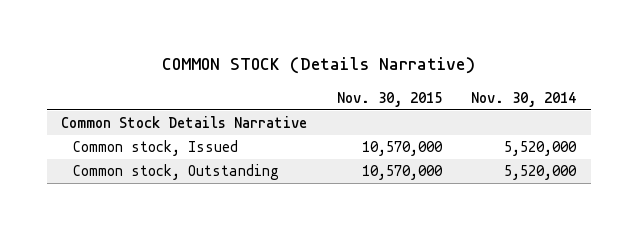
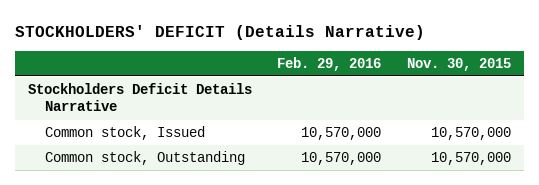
[161,57,475,75] COMMON STOCK (Details Narrative) -> [15,24,426,40] STOCKHOLDERS' DEFICIT (Details Narrative)
[471,92,577,108] Nov. 30, 2014 -> none
none -> [277,56,382,71] Feb. 29, 2016
[61,116,308,129] Common Stock Details Narrative -> [27,83,252,112] Stockholders Deficit Details Narrative

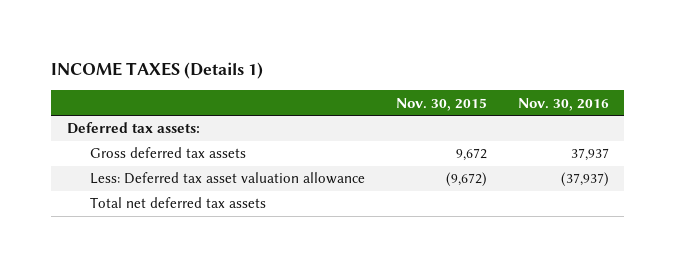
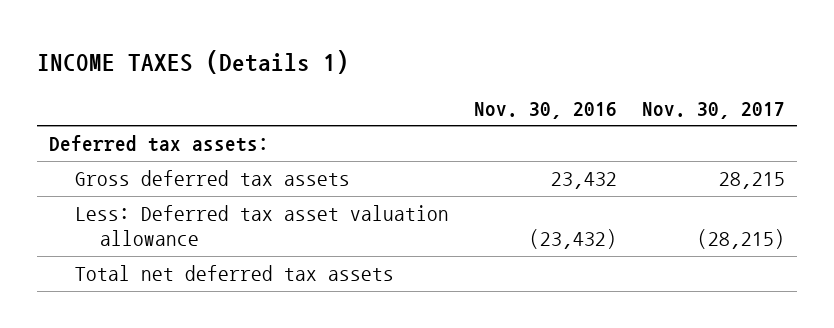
[395,97,487,111] Nov. 30, 2015 -> none
none -> [641,101,785,119] Nov. 30, 2017
[570,148,609,162] 37,937 -> [550,172,617,190] 23,432
[560,172,609,188] (37,937) -> [528,229,617,250] (23,432)

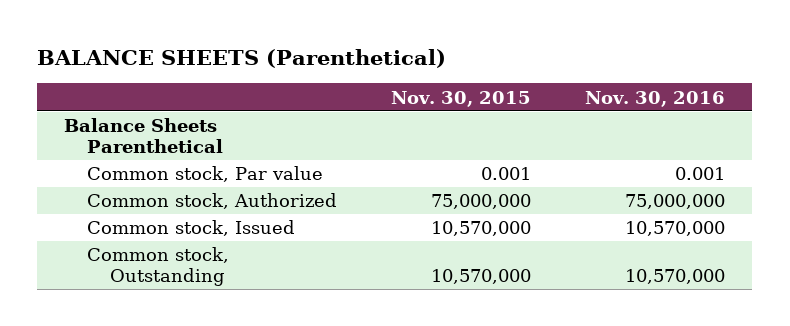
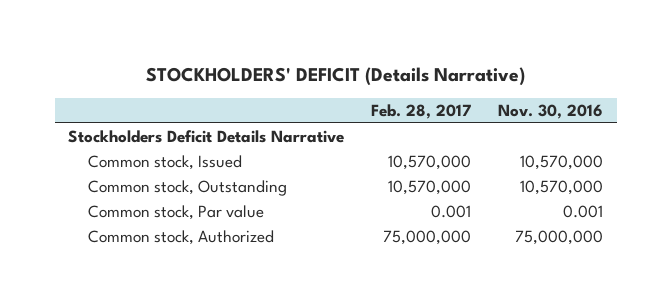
[37,49,447,69] BALANCE SHEETS (Parenthetical) -> [145,66,525,86] STOCKHOLDERS' DEFICIT (Details Narrative)
[391,90,532,107] Nov. 30, 2015 -> none
none -> [371,103,472,119] Feb. 28, 2017
[64,118,224,154] Balance Sheets Parenthetical -> none
none -> [68,129,345,143] Stockholders Deficit Details Narrative
[87,166,324,183] Common stock, Par value -> [87,204,264,220] Common stock, Par value
[87,193,338,210] Common stock, Authorized -> [87,229,274,245] Common stock, Authorized

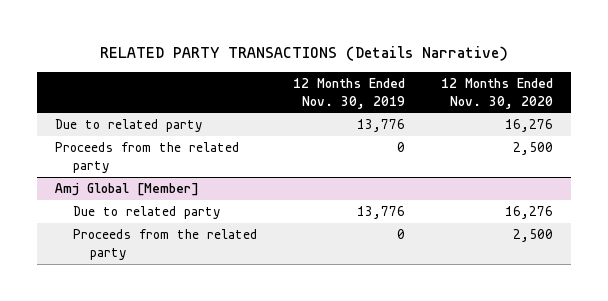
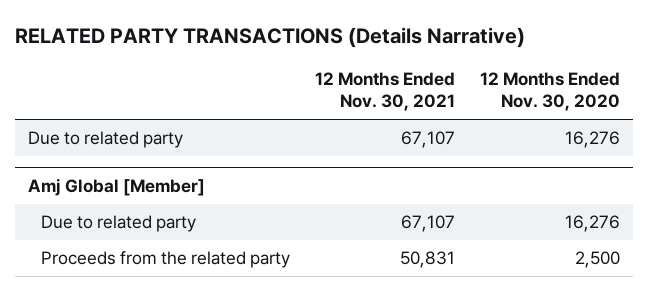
[292,77,405,109] 12 Months Ended Nov. 30, 2019 -> none
none -> [314,71,455,112] 12 Months Ended Nov. 30, 2021
[54,142,239,173] Proceeds from the related party -> none

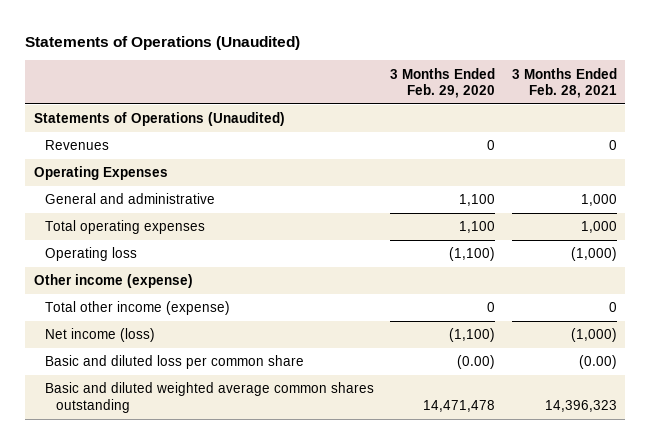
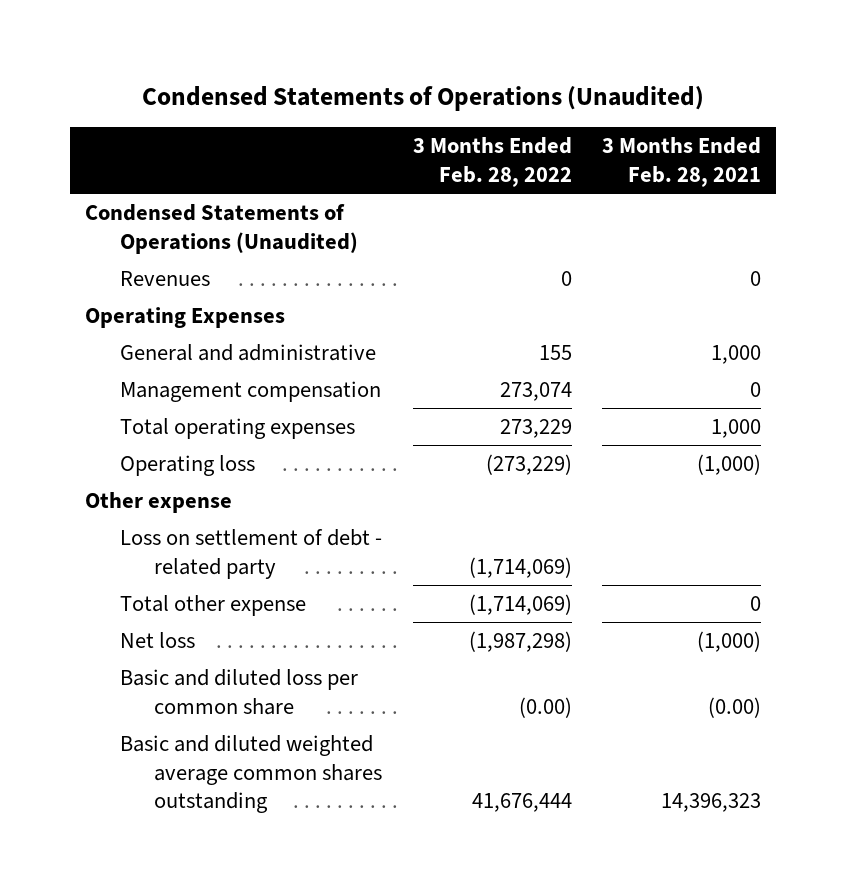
[25,35,301,50] Statements of Operations (Unaudited) -> [142,85,705,111] Condensed Statements of Operations (Unaudited)
[390,67,496,98] 3 Months Ended Feb. 29, 2020 -> none
none -> [412,137,572,187] 3 Months Ended Feb. 28, 2022
[33,112,285,127] Statements of Operations (Unaudited) -> [85,204,358,254] Condensed Statements of Operations (Unaudited)
none -> [119,381,381,403] Management compensation
[33,274,193,289] Other income (expense) -> [85,492,233,514] Other expense
none -> [119,529,382,579] Loss on settlement of debt - related party
[44,301,230,316] Total other income (expense) -> [119,595,306,617] Total other expense
[44,328,155,343] Net income (loss) -> [119,632,195,649] Net loss

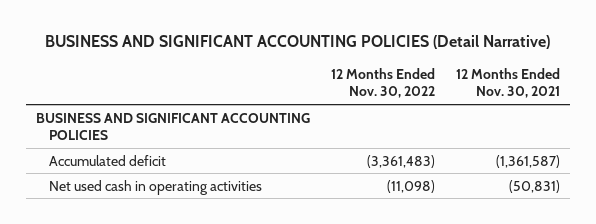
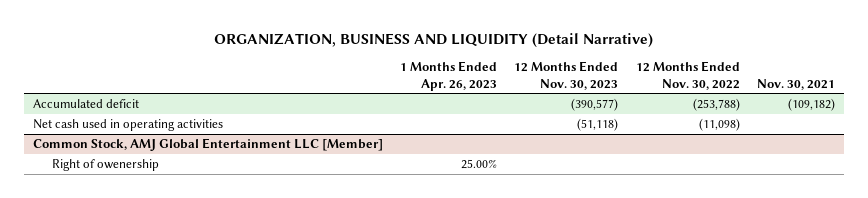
[44,35,550,50] BUSINESS AND SIGNIFICANT ACCOUNTING POLICIES (Detail Narrative) -> [213,33,653,49] ORGANIZATION, BUSINESS AND LIQUIDITY (Detail Narrative)
[455,67,560,99] 12 Months Ended Nov. 30, 2021 -> none
none -> [400,61,498,91] 1 Months Ended Apr. 26, 2023
none -> [514,61,619,90] 12 Months Ended Nov. 30, 2023
none -> [757,78,836,90] Nov. 30, 2021
[36,112,311,140] BUSINESS AND SIGNIFICANT ACCOUNTING POLICIES -> none
[366,154,435,168] (3,361,483) -> [692,98,740,112] (253,788)
[49,179,263,195] Net used cash in operating activities -> [32,119,223,132] Net cash used in operating activities
none -> [32,138,383,152] Common Stock, AMJ Global Entertainment LLC [Member]
none -> [51,159,159,172] Right of owenership

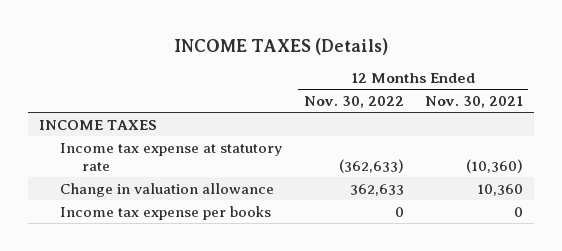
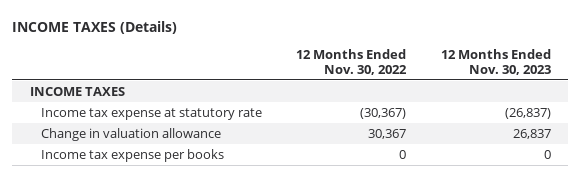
[424,96,523,109] Nov. 30, 2021 -> none
none -> [441,48,552,75] 12 Months Ended Nov. 30, 2023
[338,158,404,173] (362,633) -> [360,107,407,119] (30,367)
[349,183,404,196] 362,633 -> [368,128,407,139] 30,367

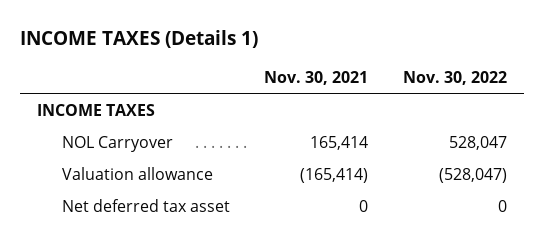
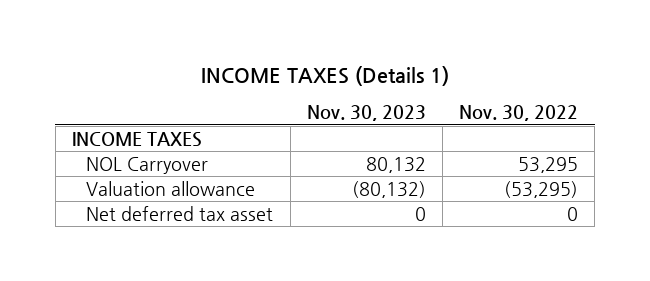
[264,70,369,85] Nov. 30, 2021 -> none
none -> [306,105,426,122] Nov. 30, 2023
[448,135,507,150] 528,047 -> [518,156,579,173] 53,295
[438,167,507,183] (528,047) -> [504,180,579,198] (53,295)

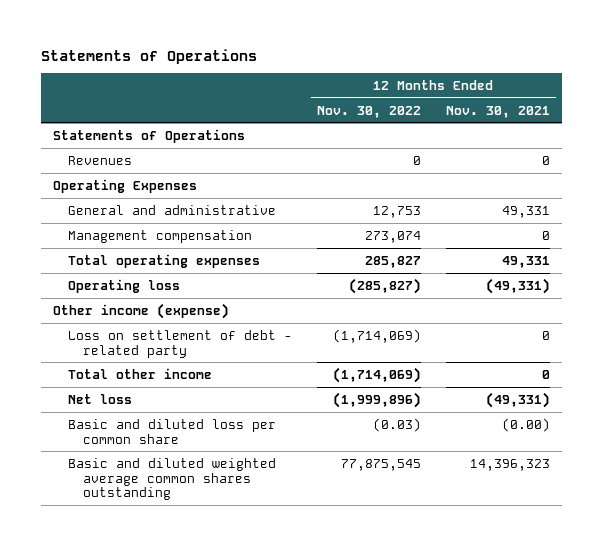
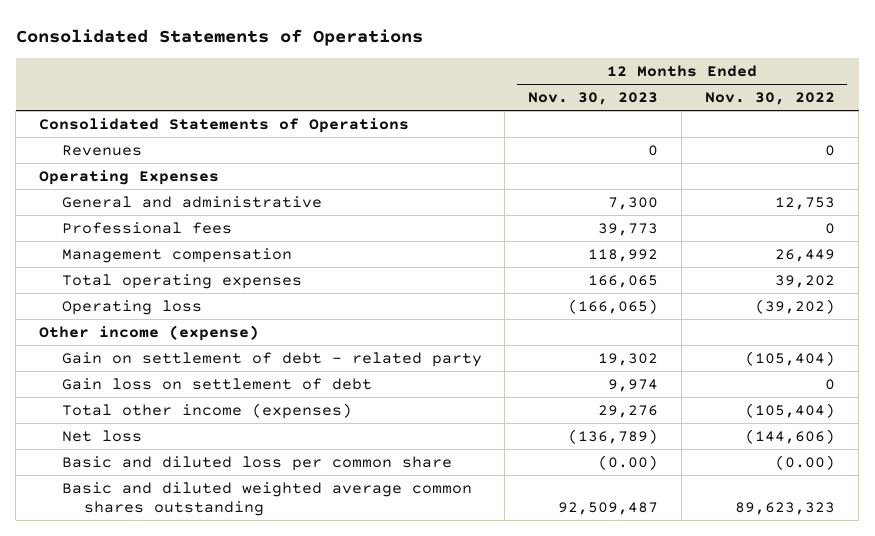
[40,48,257,64] Statements of Operations -> [15,28,423,46] Consolidated Statements of Operations
[445,105,550,118] Nov. 30, 2021 -> none
none -> [528,92,659,106] Nov. 30, 2023
[53,128,246,143] Statements of Operations -> [39,117,410,133] Consolidated Statements of Operations
none -> [61,221,232,234] Professional fees
[364,230,421,243] 273,074 -> [775,248,836,262] 26,449
[364,255,421,268] 285,827 -> [775,274,836,288] 39,202
[348,277,421,294] (285,827) -> [755,298,836,314] (39,202)
[67,329,292,358] Loss on settlement of debt - related party -> [61,351,482,367] Gain on settlement of debt - related party
[332,328,421,343] (1,714,069) -> [745,350,836,366] (105,404)
none -> [61,377,372,390] Gain loss on settlement of debt
[67,367,212,379] Total other income -> [61,402,352,419] Total other income (expenses)
[332,366,421,383] (1,714,069) -> [745,402,836,418] (105,404)
[332,391,421,408] (1,999,896) -> [745,428,836,444] (144,606)
[372,417,421,432] (0.03) -> [775,454,836,470] (0.00)
[340,458,421,471] 77,875,545 -> [735,502,836,516] 89,623,323

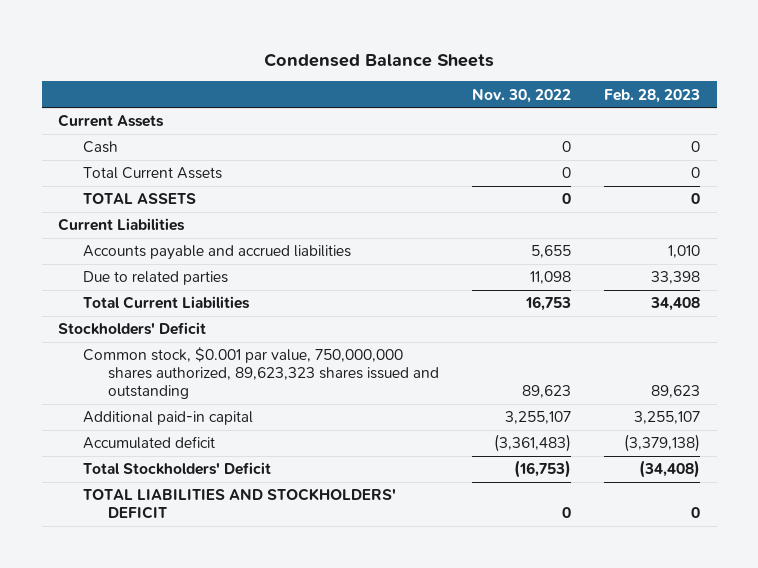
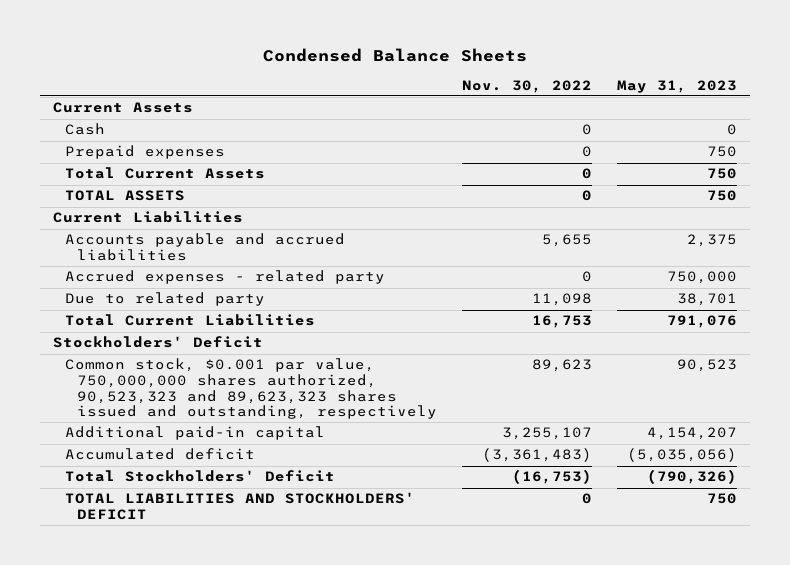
[604,88,701,103] Feb. 28, 2023 -> none
none -> [617,79,738,93] May 31, 2023
none -> [64,145,225,160] Prepaid expenses
none -> [64,270,385,285] Accrued expenses - related party
[83,271,229,286] Due to related parties -> [64,292,265,307] Due to related party
[83,347,439,400] Common stock, $0.001 par value, 750,000,000 shares authorized, 89,623,323 shares issued and outstanding -> [64,358,437,420] Common stock, $0.001 par value, 750,000,000 shares authorized, 90,523,323 and 89,623,323 shares issued and outstanding, respectively

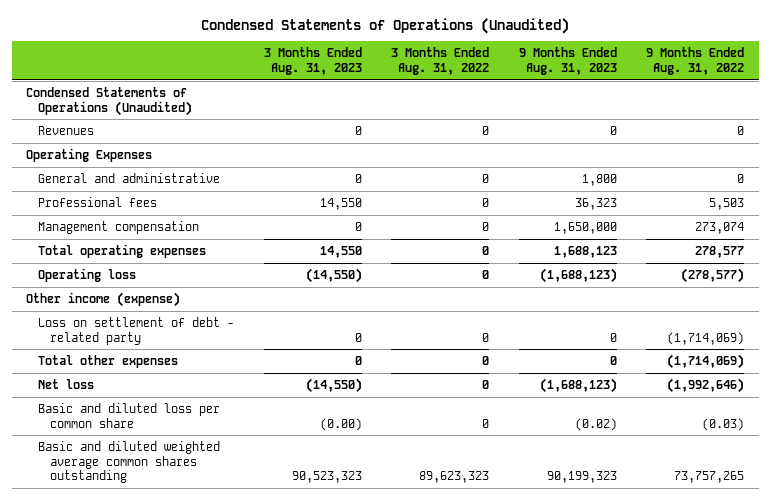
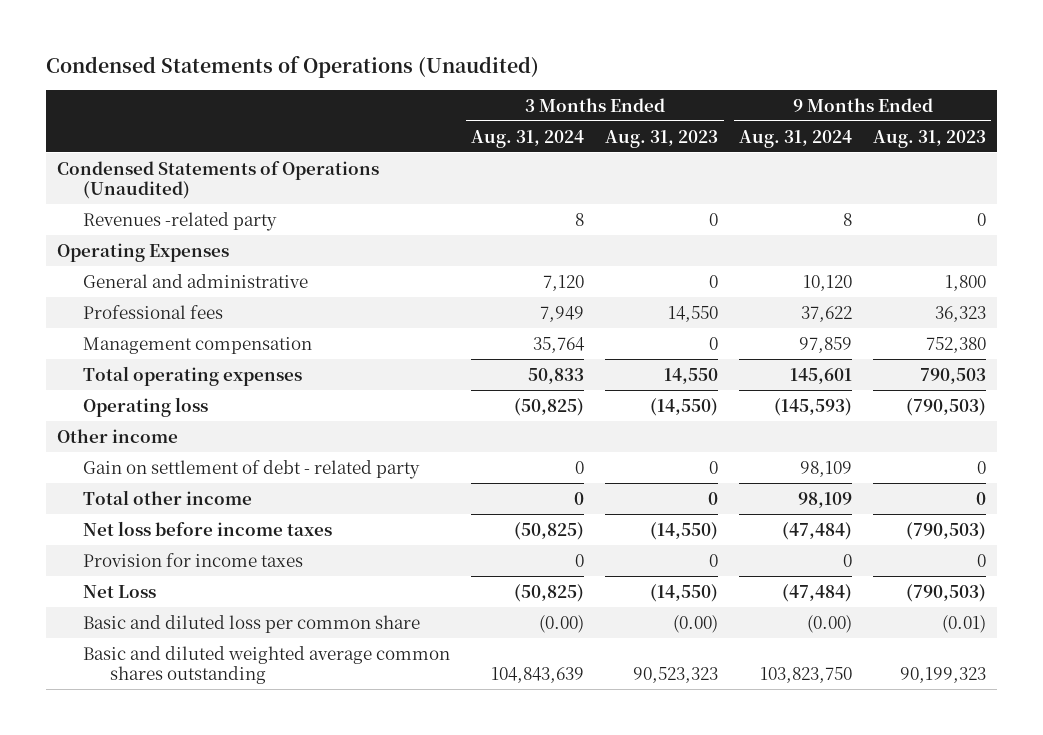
[391,47,490,75] 3 Months Ended Aug. 31, 2022 -> none
[646,47,745,75] 9 Months Ended Aug. 31, 2022 -> none
none -> [471,129,585,148] Aug. 31, 2024
none -> [739,129,853,148] Aug. 31, 2024
[38,125,95,135] Revenues -> none
none -> [83,211,278,231] Revenues -related party
[553,221,617,234] 1,650,000 -> [926,336,987,353] 752,380
[553,245,617,258] 1,688,123 -> [920,367,987,384] 790,503
[539,267,617,283] (1,688,123) -> [906,397,987,416] (790,503)
[26,291,181,307] Other income (expense) -> [56,428,178,443] Other income
[38,316,235,345] Loss on settlement of debt - related party -> [83,459,421,479] Gain on settlement of debt - related party
[38,354,179,368] Total other expenses -> [83,489,253,505] Total other income
none -> [83,520,333,536] Net loss before income taxes
none -> [83,552,304,567] Provision for income taxes
[38,378,95,389] Net loss -> [83,584,157,598] Net Loss
[539,377,617,393] (1,688,123) -> [906,583,987,602] (790,503)
[574,417,617,431] (0.02) -> [942,614,987,633] (0.01)

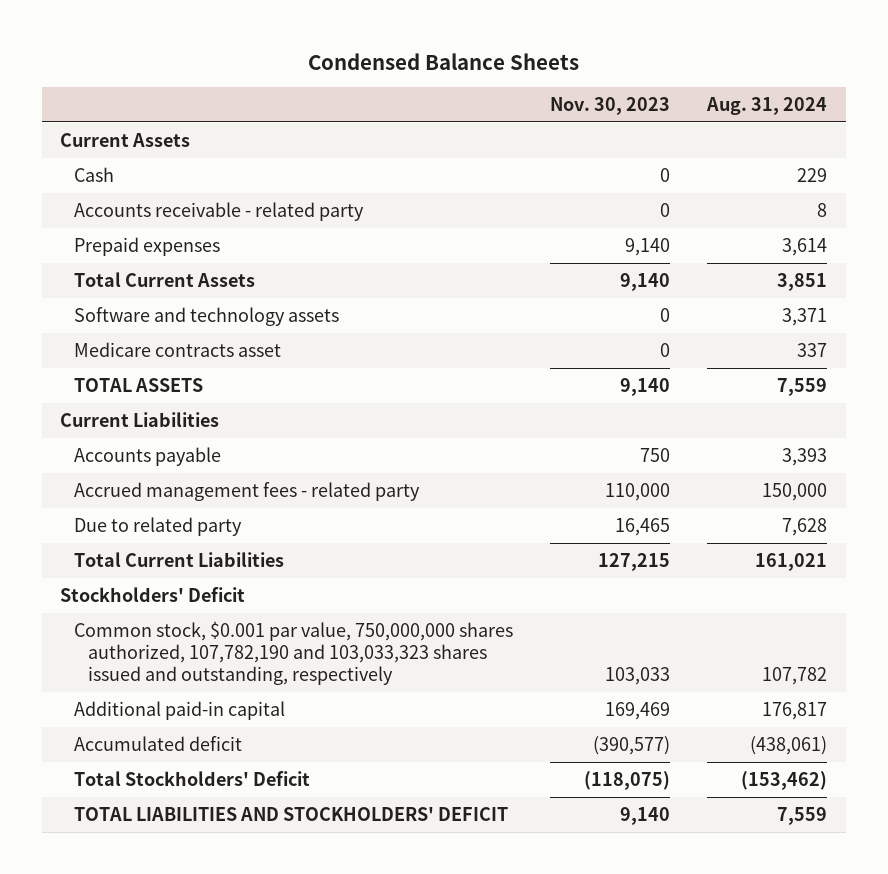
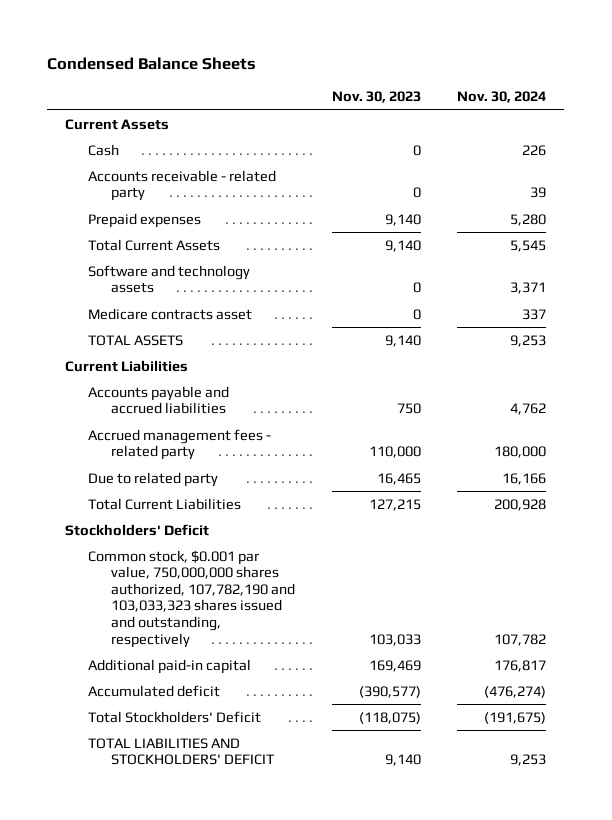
[706,97,828,116] Aug. 31, 2024 -> none
none -> [457,91,547,104] Nov. 30, 2024
[74,446,222,466] Accounts payable -> none
none -> [88,385,230,415] Accounts payable and accrued liabilities

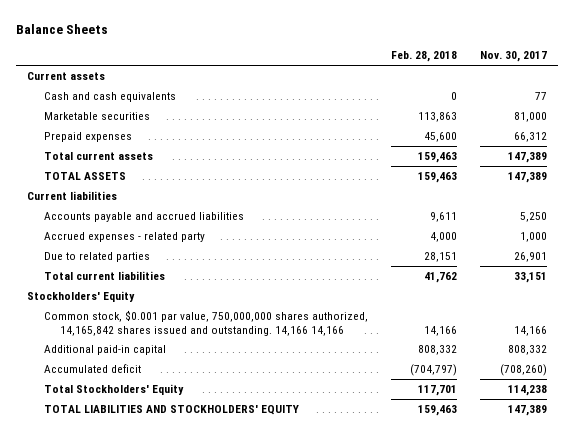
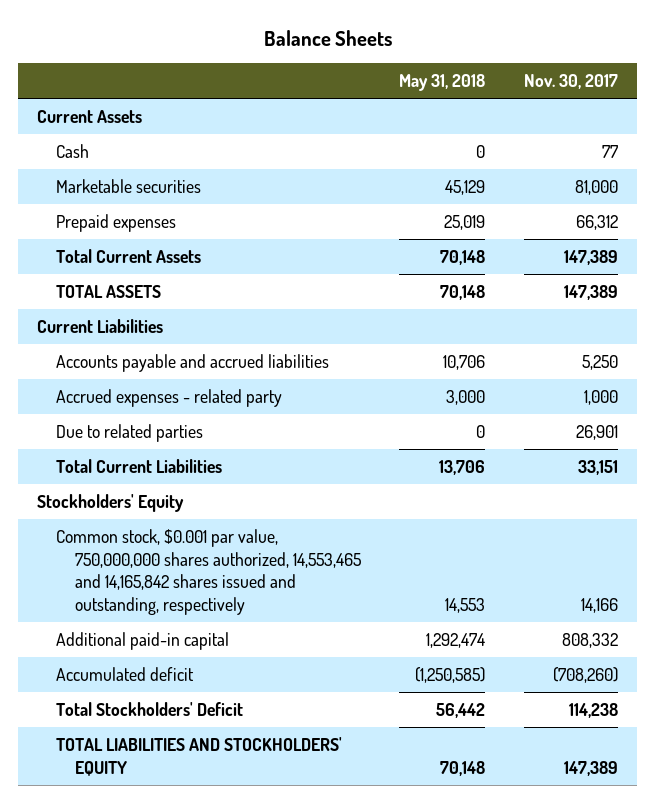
[390,51,457,63] Feb. 28, 2018 -> none
none -> [399,74,486,92] May 31, 2018
[27,71,106,80] Current assets -> [37,110,143,124] Current Assets
[43,91,176,102] Cash and cash equivalents -> [56,144,90,159] Cash
[43,151,153,160] Total current assets -> [56,249,202,264] Total Current Assets
[27,190,118,200] Current liabilities -> [37,319,164,334] Current Liabilities
[43,270,165,280] Total current liabilities -> [56,459,223,474] Total Current Liabilities
[43,309,368,336] Common stock, $0.001 par value, 750,000,000 shares authorized, 14,165,842 shares issued and outstanding. 14,166 14,166 -> [56,529,362,616] Common stock, $0.001 par value, 750,000,000 shares authorized, 14,553,465 and 14,165,842 shares issued and outstanding, respectively
[43,383,184,395] Total Stockholders' Equity -> [56,702,244,717] Total Stockholders' Deficit

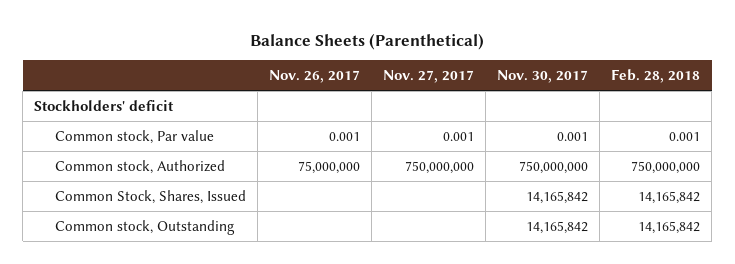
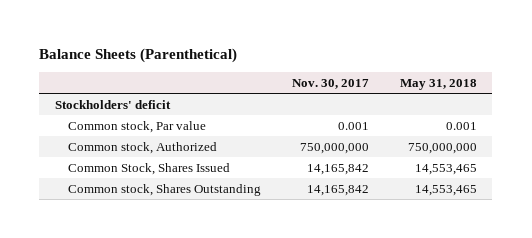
[269,70,361,84] Nov. 26, 2017 -> none
[383,70,475,84] Nov. 27, 2017 -> none
[611,69,701,84] Feb. 28, 2018 -> none
none -> [399,78,477,90] May 31, 2018
[55,189,247,204] Common Stock, Shares, Issued -> [68,162,231,175] Common Stock, Shares Issued
[55,219,236,235] Common stock, Outstanding -> [68,183,262,196] Common stock, Shares Outstanding

